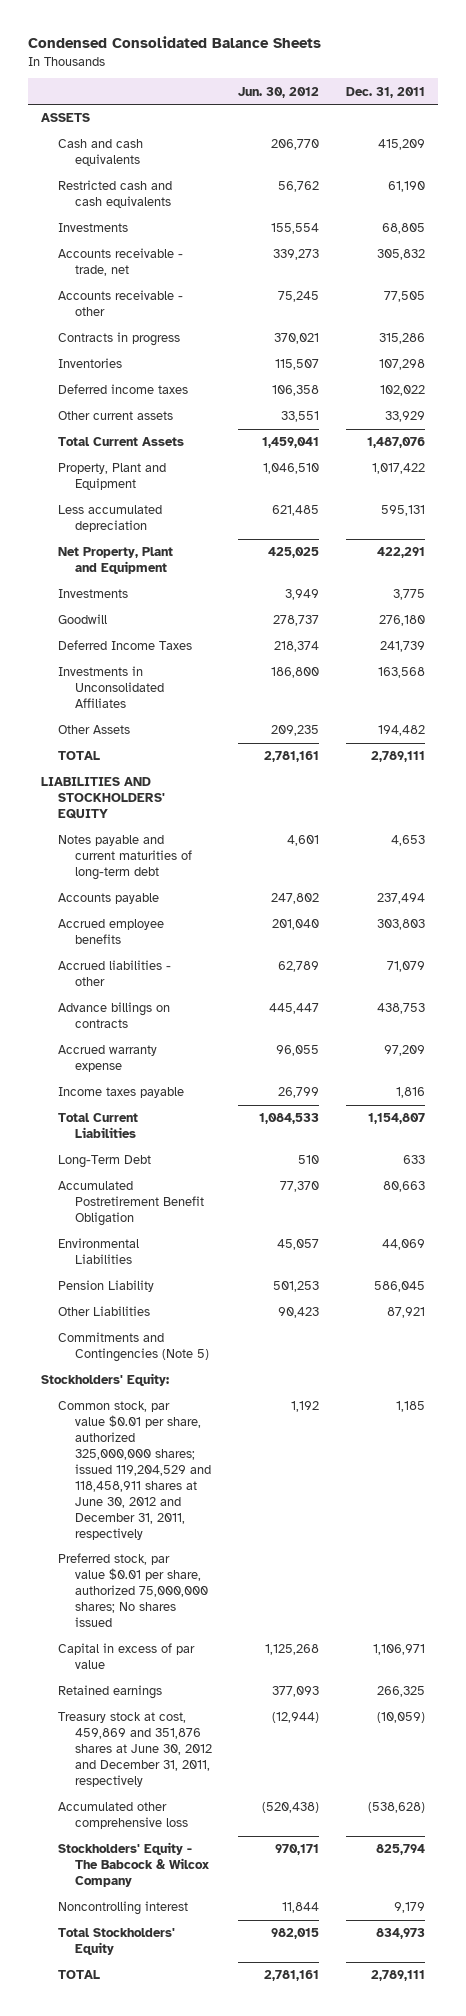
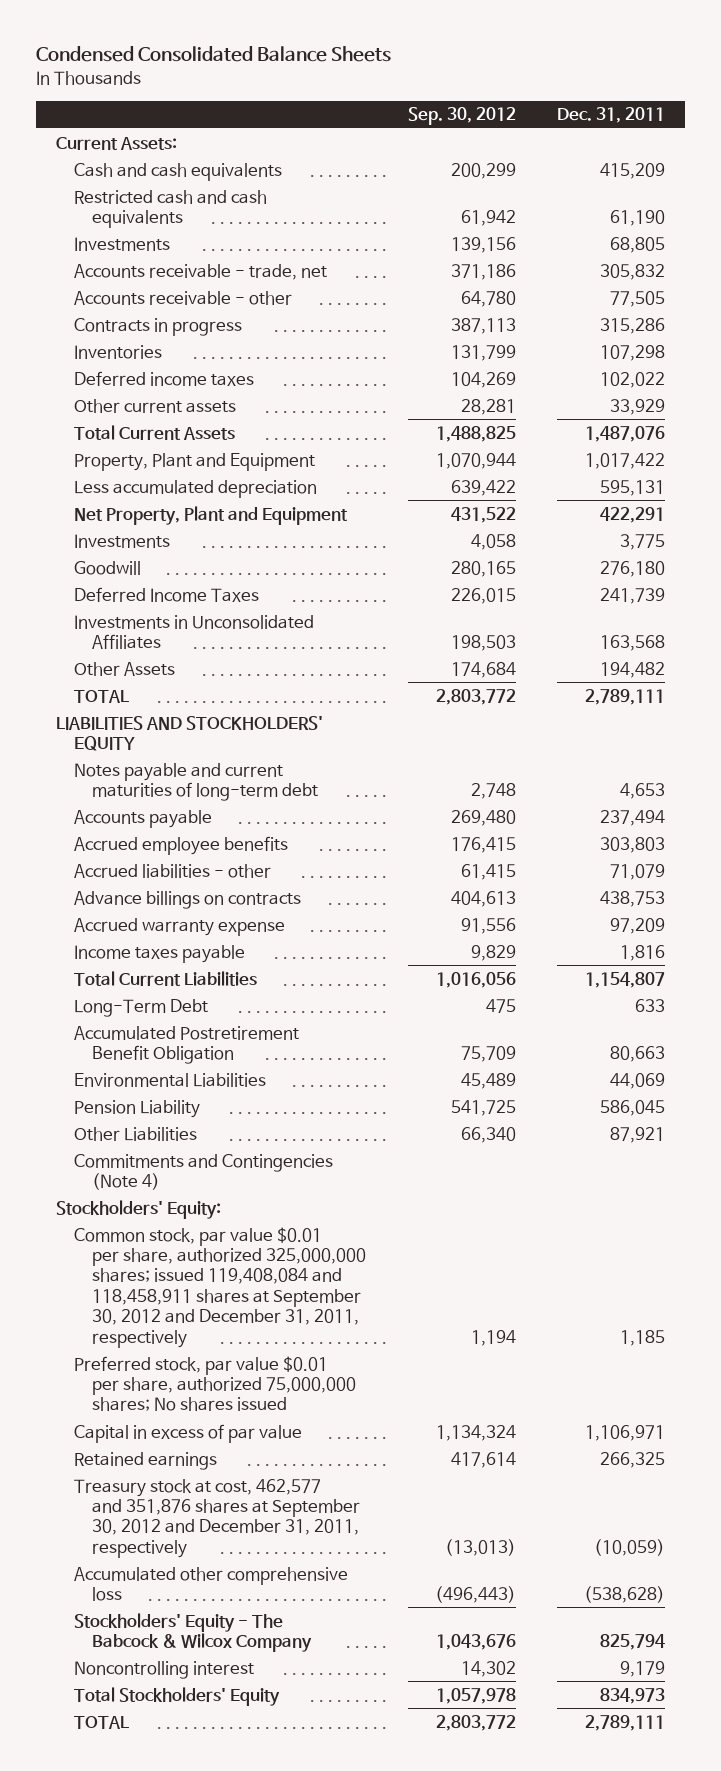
[238,86,320,98] Jun. 30, 2012 -> none
none -> [407,107,516,126] Sep. 30, 2012
[41,113,91,123] ASSETS -> [56,136,178,150] Current Assets:
[58,1332,210,1363] Commitments and Contingencies (Note 5) -> [74,1153,334,1190] Commitments and Contingencies (Note 4)
[58,1401,212,1540] Common stock, par value $0.01 per share, authorized 325,000,000 shares; issued 119,204,529 and 118,458,911 shares at June 30, 2012 and December 31, 2011, respectively -> [74,1226,367,1348] Common stock, par value $0.01 per share, authorized 325,000,000 shares; issued 119,408,084 and 118,458,911 shares at September 30, 2012 and December 31, 2011, respectively
[58,1712,213,1788] Treasury stock at cost, 459,869 and 351,876 shares at June 30, 2012 and December 31, 2011, respectively -> [74,1478,361,1558] Treasury stock at cost, 462,577 and 351,876 shares at September 30, 2012 and December 31, 2011, respectively

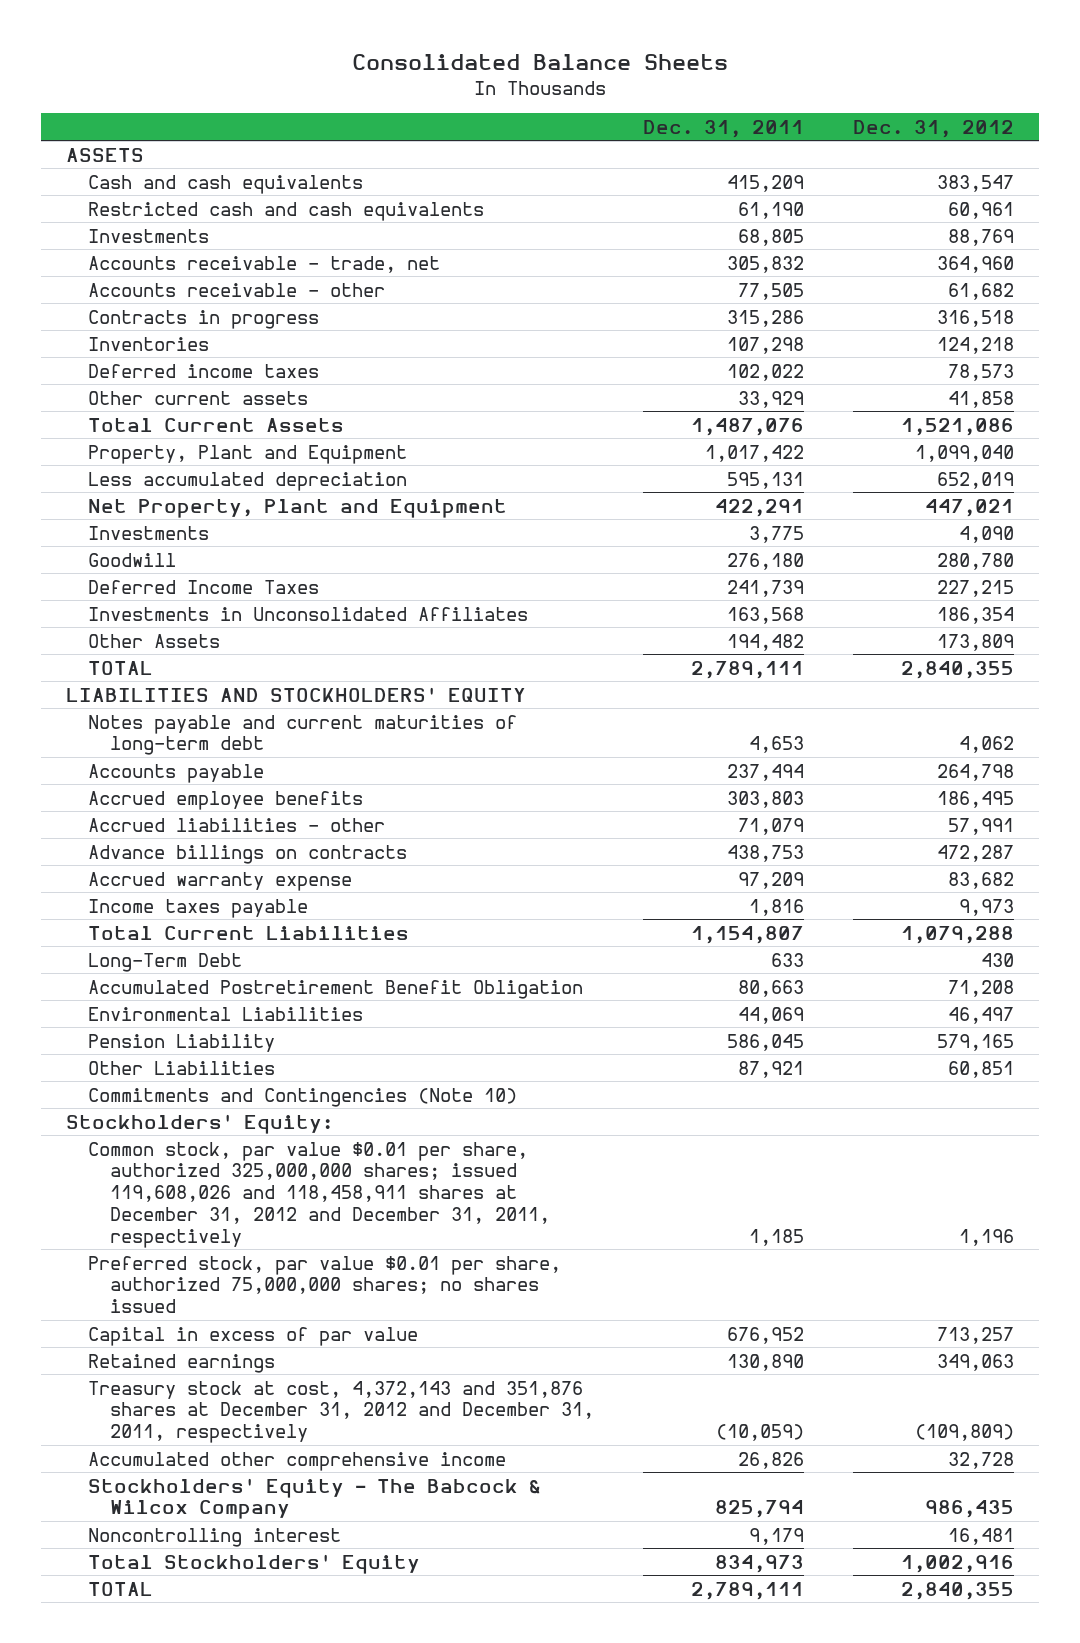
[35,46,391,63] Condensed Consolidated Balance Sheets -> [352,53,729,70] Consolidated Balance Sheets
[407,107,516,126] Sep. 30, 2012 -> none
none -> [853,119,1015,138] Dec. 31, 2012
[56,136,178,150] Current Assets: -> [65,147,144,162] ASSETS
[74,1153,334,1190] Commitments and Contingencies (Note 4) -> [87,1087,517,1107] Commitments and Contingencies (Note 10)
[74,1226,367,1348] Common stock, par value $0.01 per share, authorized 325,000,000 shares; issued 119,408,084 and 118,458,911 shares at September 30, 2012 and December 31, 2011, respectively -> [87,1141,550,1248] Common stock, par value $0.01 per share, authorized 325,000,000 shares; issued 119,608,026 and 118,458,911 shares at December 31, 2012 and December 31, 2011, respectively
[74,1355,357,1412] Preferred stock, par value $0.01 per share, authorized 75,000,000 shares; No shares issued -> [87,1255,561,1314] Preferred stock, par value $0.01 per share, authorized 75,000,000 shares; no shares issued
[584,1424,665,1441] 1,106,971 -> [726,1326,804,1344] 676,952
[599,1451,665,1468] 266,325 -> [726,1353,804,1371] 130,890
[74,1478,361,1558] Treasury stock at cost, 462,577 and 351,876 shares at September 30, 2012 and December 31, 2011, respectively -> [87,1380,594,1444] Treasury stock at cost, 4,372,143 and 351,876 shares at December 31, 2012 and December 31, 2011, respectively
[74,1566,349,1601] Accumulated other comprehensive loss -> [87,1451,506,1471] Accumulated other comprehensive income
[583,1585,665,1603] (538,628) -> [737,1451,804,1469] 26,826

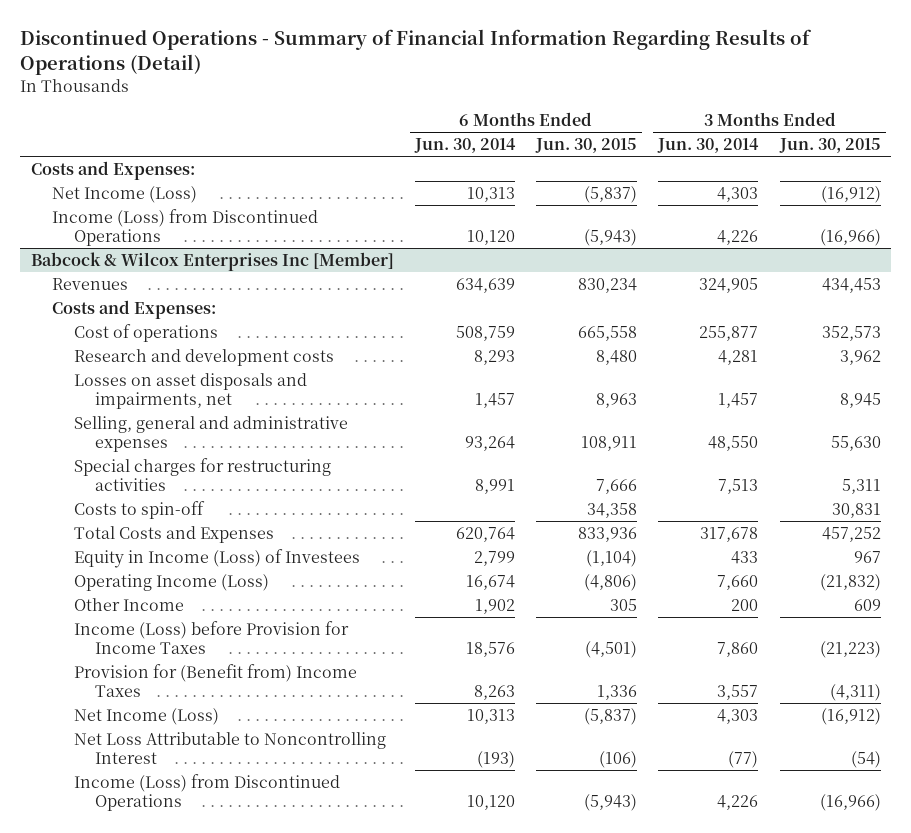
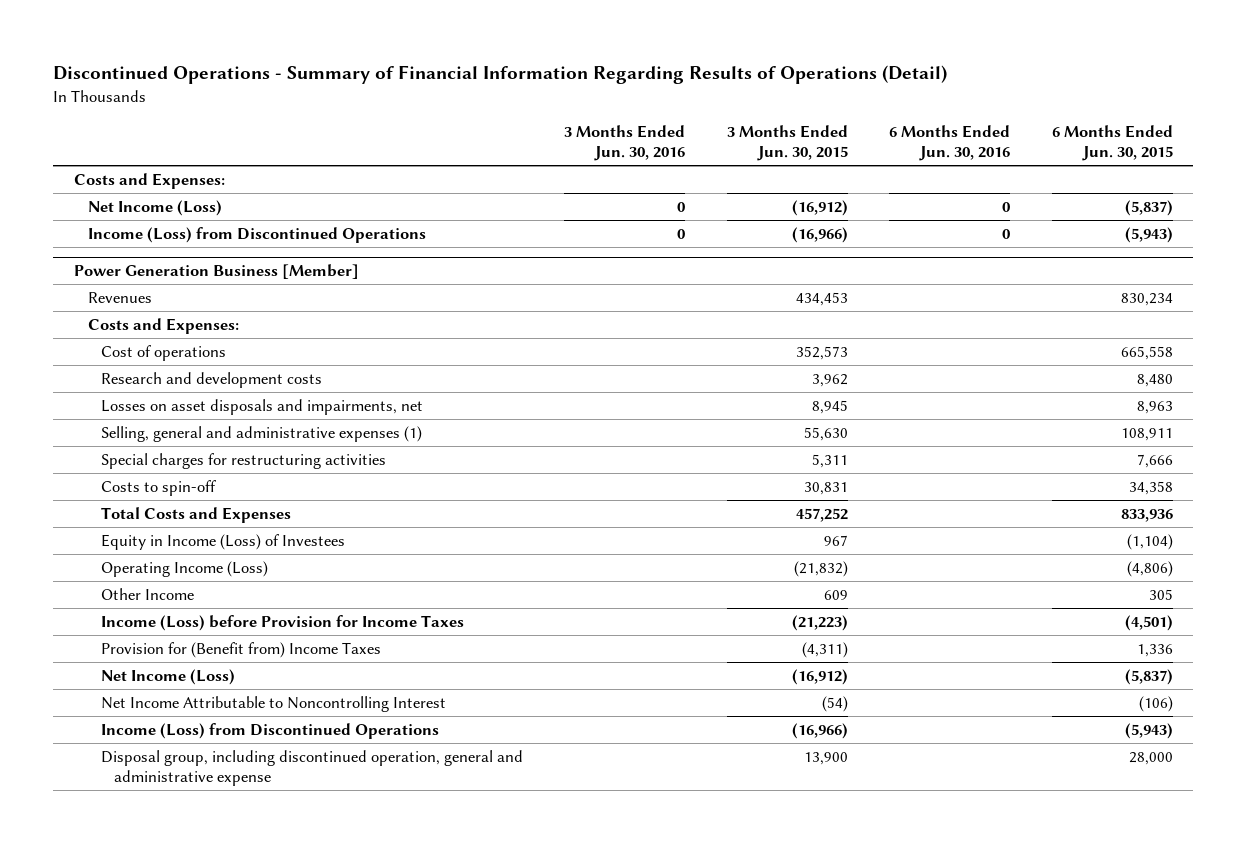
[413,138,516,154] Jun. 30, 2014 -> none
[657,138,760,154] Jun. 30, 2014 -> none
none -> [564,125,686,162] 3 Months Ended Jun. 30, 2016
none -> [889,125,1011,162] 6 Months Ended Jun. 30, 2016
[30,251,394,271] Babcock & Wilcox Enterprises Inc [Member] -> none
none -> [74,263,360,279] Power Generation Business [Member]
[73,415,348,453] Selling, general and administrative expenses -> [100,425,422,442] Selling, general and administrative expenses (1)
[73,731,386,765] Net Loss Attributable to Noncontrolling Interest -> [100,695,446,712] Net Income Attributable to Noncontrolling Interest
none -> [100,749,523,786] Disposal group, including discontinued operation, general and administrative expense

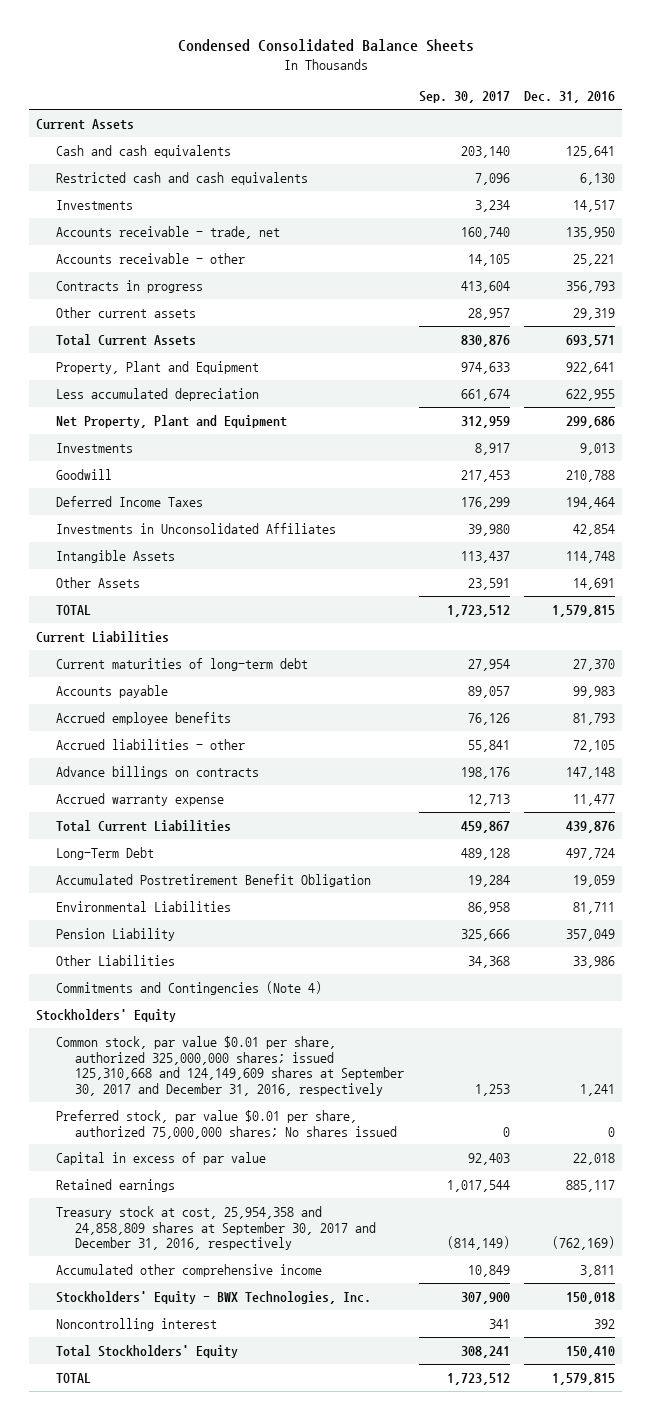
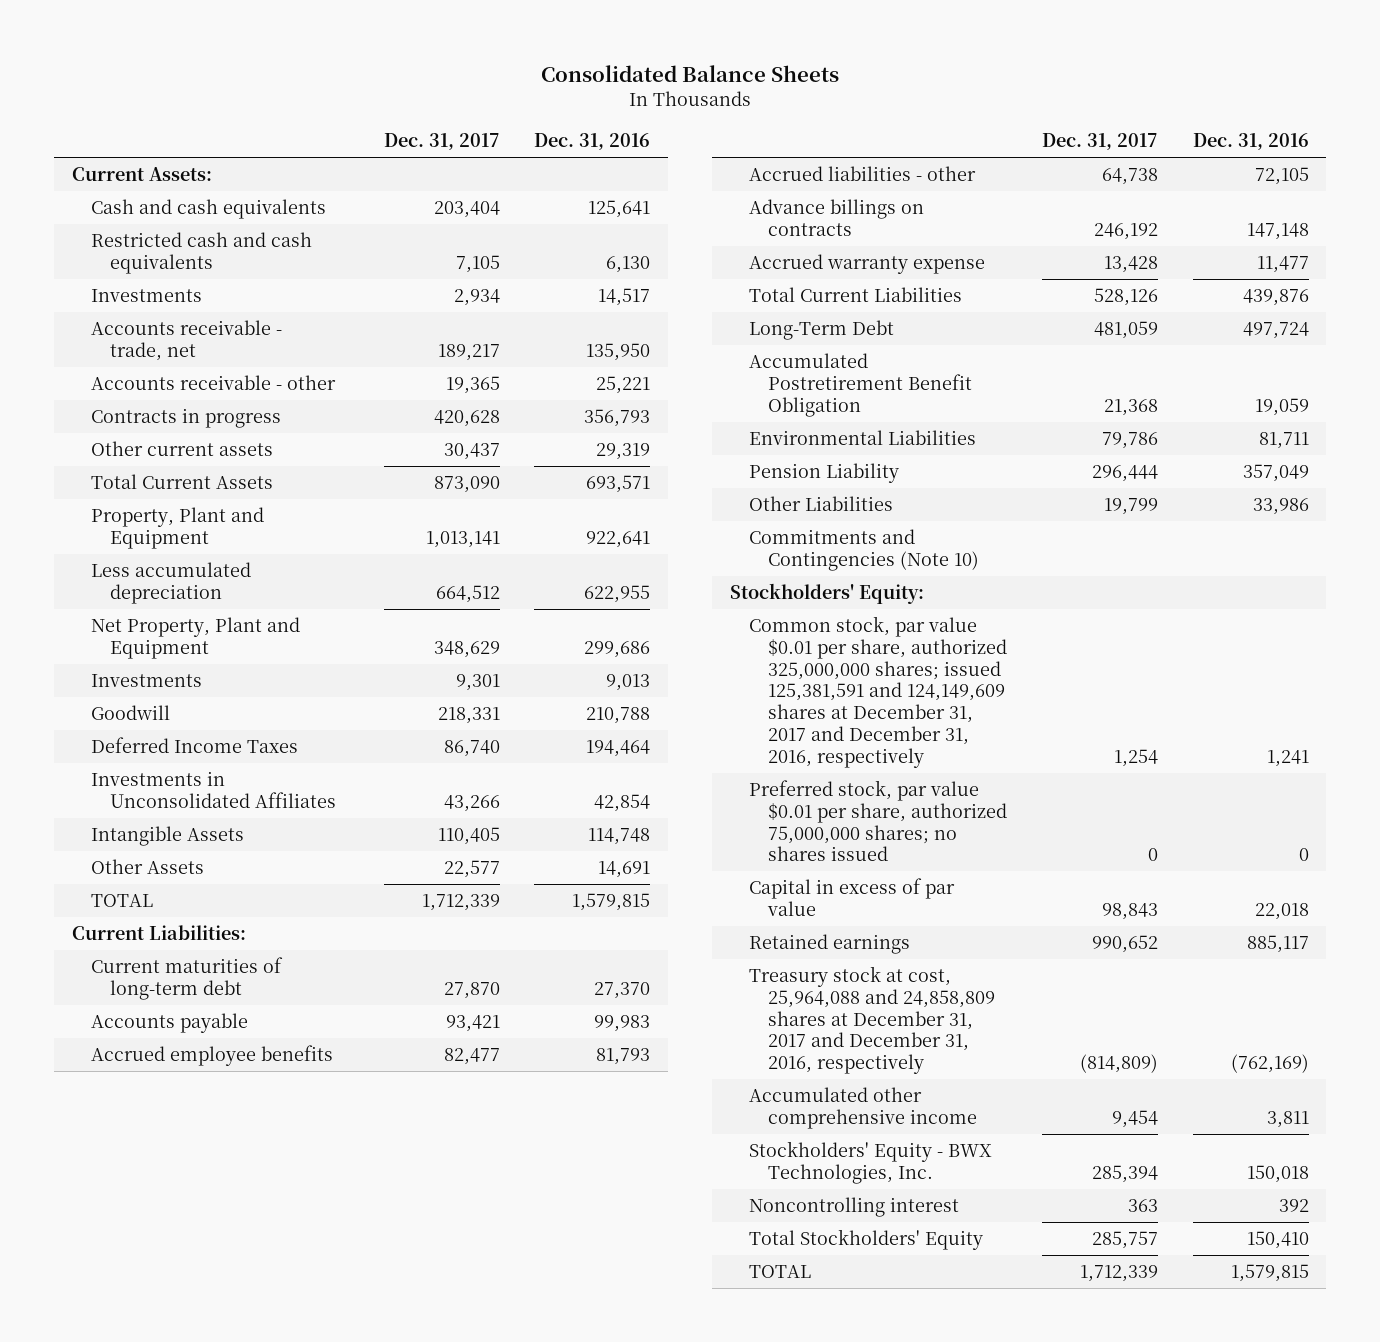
[177,39,474,53] Condensed Consolidated Balance Sheets -> [541,64,840,82] Consolidated Balance Sheets
[418,91,510,104] Sep. 30, 2017 -> none
none -> [383,133,500,151] Dec. 31, 2017
[36,118,135,130] Current Assets -> [71,167,212,182] Current Assets:
[36,630,170,643] Current Liabilities -> [71,925,246,941] Current Liabilities:
[55,980,322,995] Commitments and Contingencies (Note 4) -> [749,529,980,571] Commitments and Contingencies (Note 10)
[36,1008,177,1022] Stockholders' Equity -> [729,583,924,605] Stockholders' Equity:
[55,1035,405,1097] Common stock, par value $0.01 per share, authorized 325,000,000 shares; issued 125,310,668 and 124,149,609 shares at September 30, 2017 and December 31, 2016, respectively -> [749,616,1008,768] Common stock, par value $0.01 per share, authorized 325,000,000 shares; issued 125,381,591 and 124,149,609 shares at December 31, 2017 and December 31, 2016, respectively
[55,1109,398,1139] Preferred stock, par value $0.01 per share, authorized 75,000,000 shares; No shares issued -> [749,780,1008,862] Preferred stock, par value $0.01 per share, authorized 75,000,000 shares; no shares issued
[55,1205,377,1251] Treasury stock at cost, 25,954,358 and 24,858,809 shares at September 30, 2017 and December 31, 2016, respectively -> [749,966,996,1075] Treasury stock at cost, 25,964,088 and 24,858,809 shares at December 31, 2017 and December 31, 2016, respectively

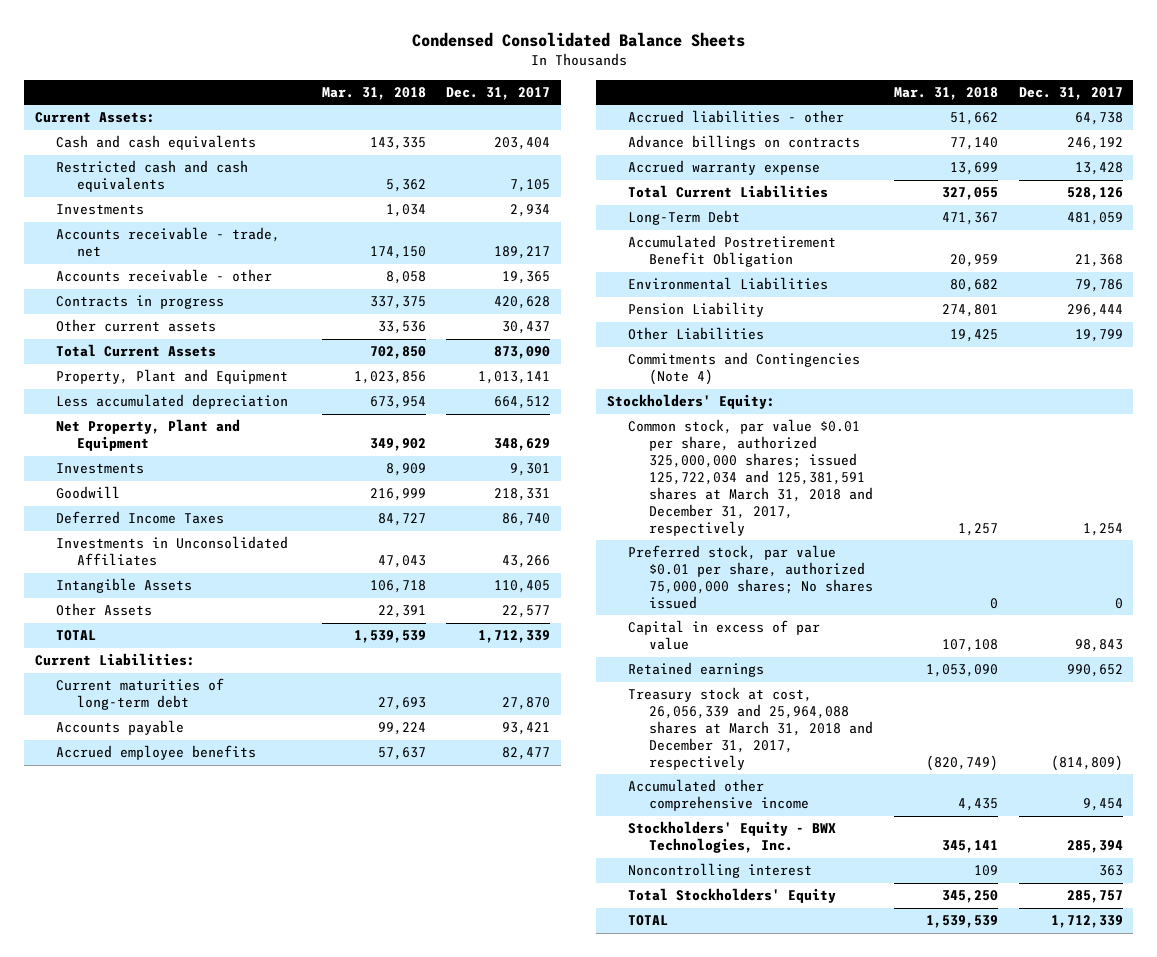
[541,64,840,82] Consolidated Balance Sheets -> [411,32,745,48] Condensed Consolidated Balance Sheets
[534,133,651,151] Dec. 31, 2016 -> none
none -> [321,86,426,100] Mar. 31, 2018
[749,529,980,571] Commitments and Contingencies (Note 10) -> [627,352,860,386] Commitments and Contingencies (Note 4)
[749,616,1008,768] Common stock, par value $0.01 per share, authorized 325,000,000 shares; issued 125,381,591 and 124,149,609 shares at December 31, 2017 and December 31, 2016, respectively -> [627,419,874,536] Common stock, par value $0.01 per share, authorized 325,000,000 shares; issued 125,722,034 and 125,381,591 shares at March 31, 2018 and December 31, 2017, respectively
[749,780,1008,862] Preferred stock, par value $0.01 per share, authorized 75,000,000 shares; no shares issued -> [627,545,874,609] Preferred stock, par value $0.01 per share, authorized 75,000,000 shares; No shares issued
[749,966,996,1075] Treasury stock at cost, 25,964,088 and 24,858,809 shares at December 31, 2017 and December 31, 2016, respectively -> [627,687,874,770] Treasury stock at cost, 26,056,339 and 25,964,088 shares at March 31, 2018 and December 31, 2017, respectively

